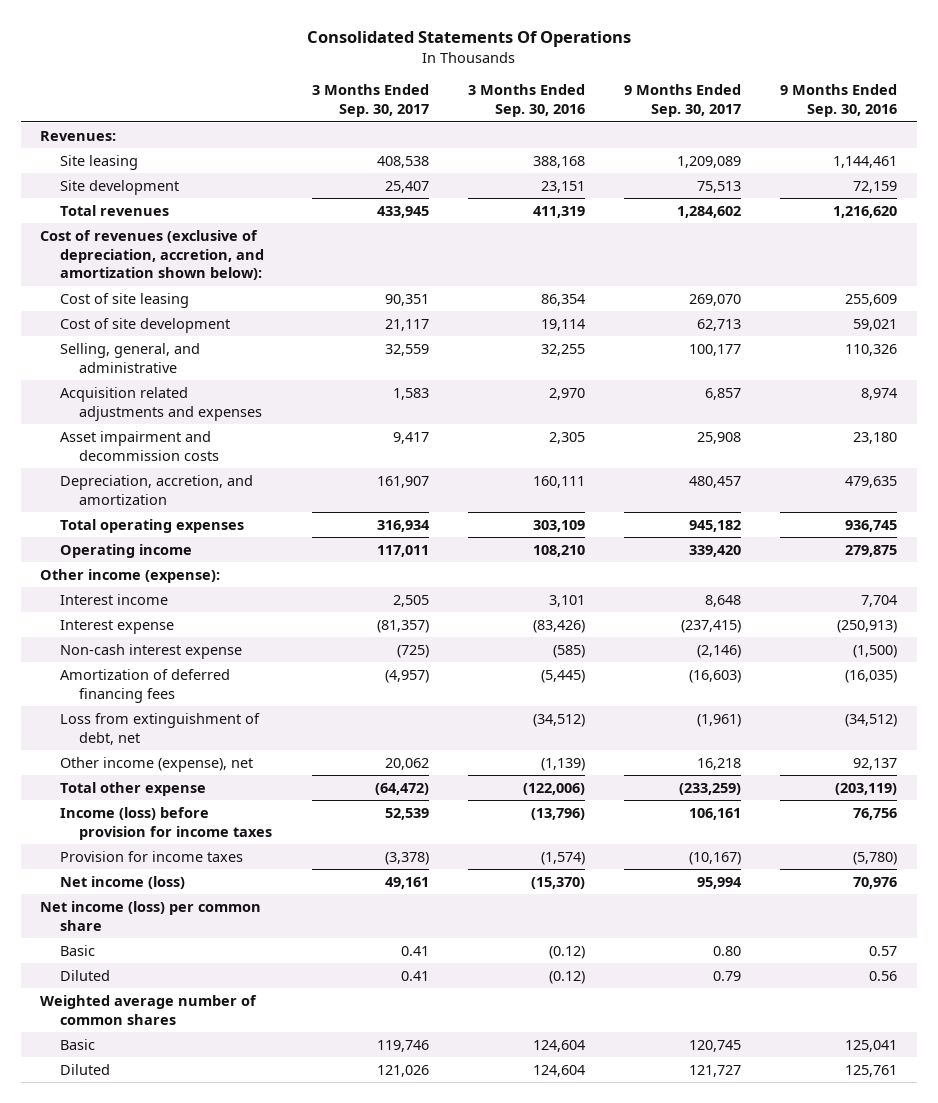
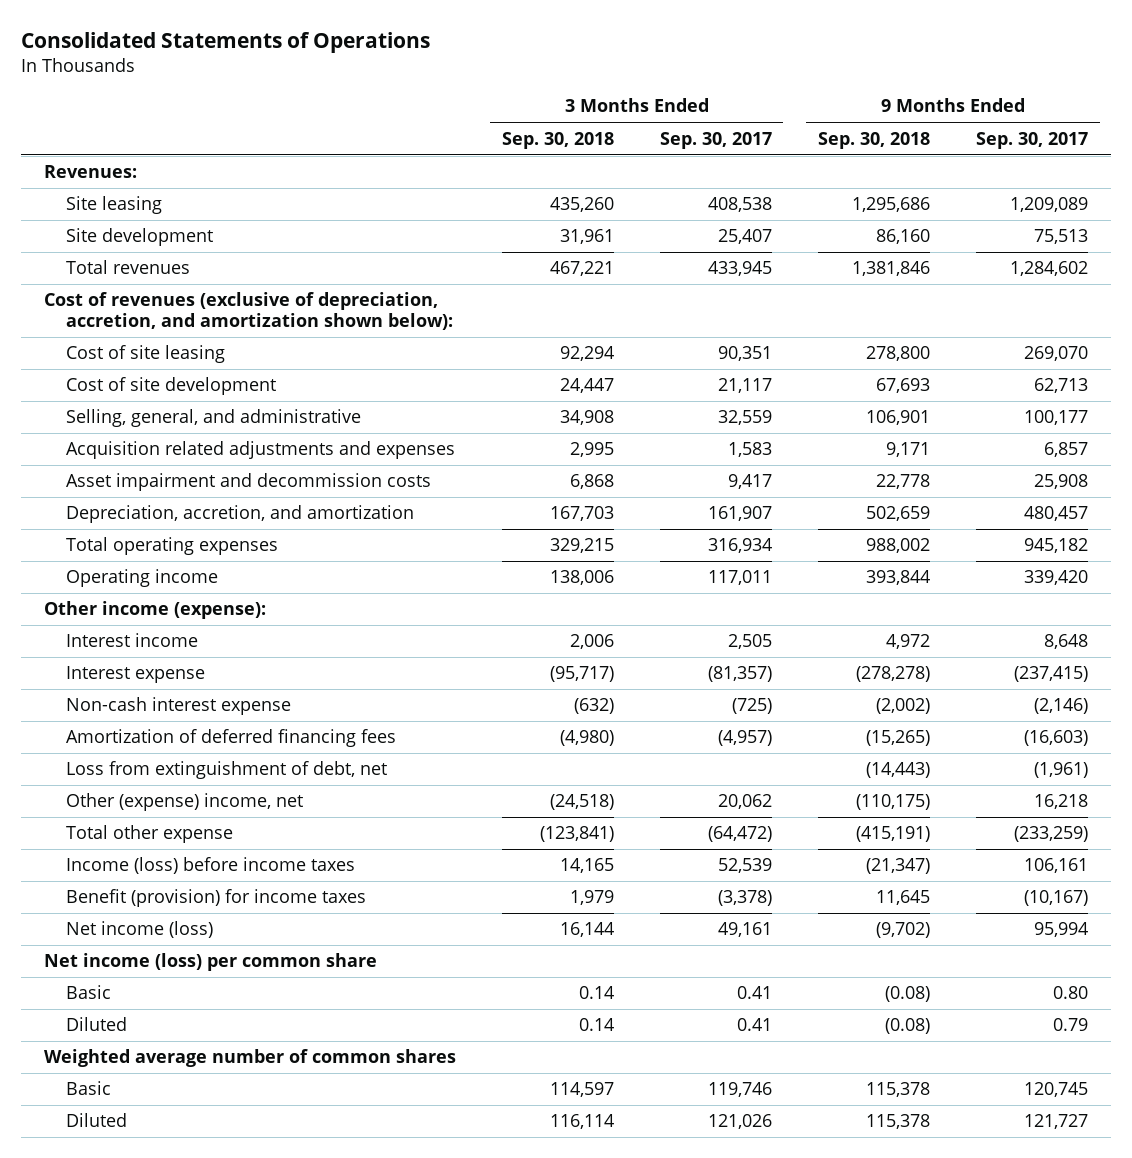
[306,31,631,48] Consolidated Statements Of Operations -> [20,32,430,54] Consolidated Statements of Operations
[467,84,585,118] 3 Months Ended Sep. 30, 2016 -> none
[780,84,898,118] 9 Months Ended Sep. 30, 2016 -> none
none -> [501,131,614,149] Sep. 30, 2018
none -> [817,131,930,149] Sep. 30, 2018
[59,756,253,772] Other income (expense), net -> [66,793,304,812] Other (expense) income, net
[59,806,273,840] Income (loss) before provision for income taxes -> [66,857,356,875] Income (loss) before income taxes
[59,850,243,862] Provision for income taxes -> [66,889,367,908] Benefit (provision) for income taxes

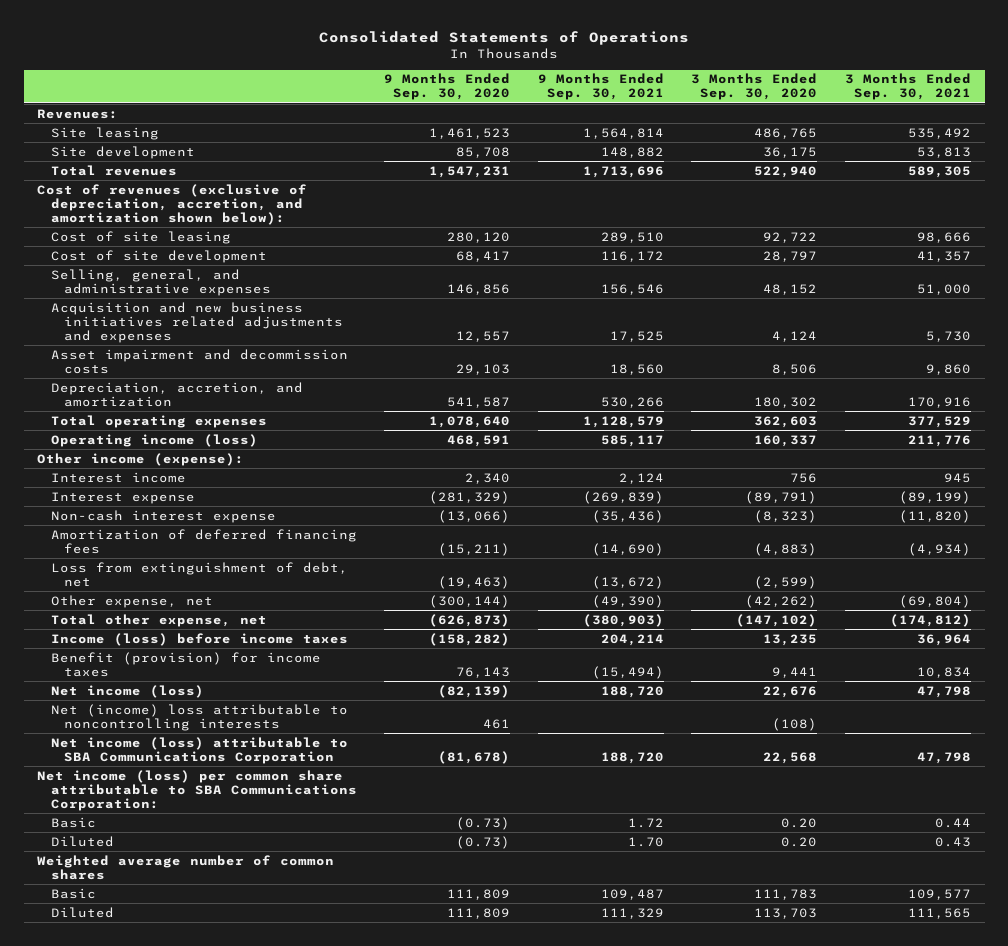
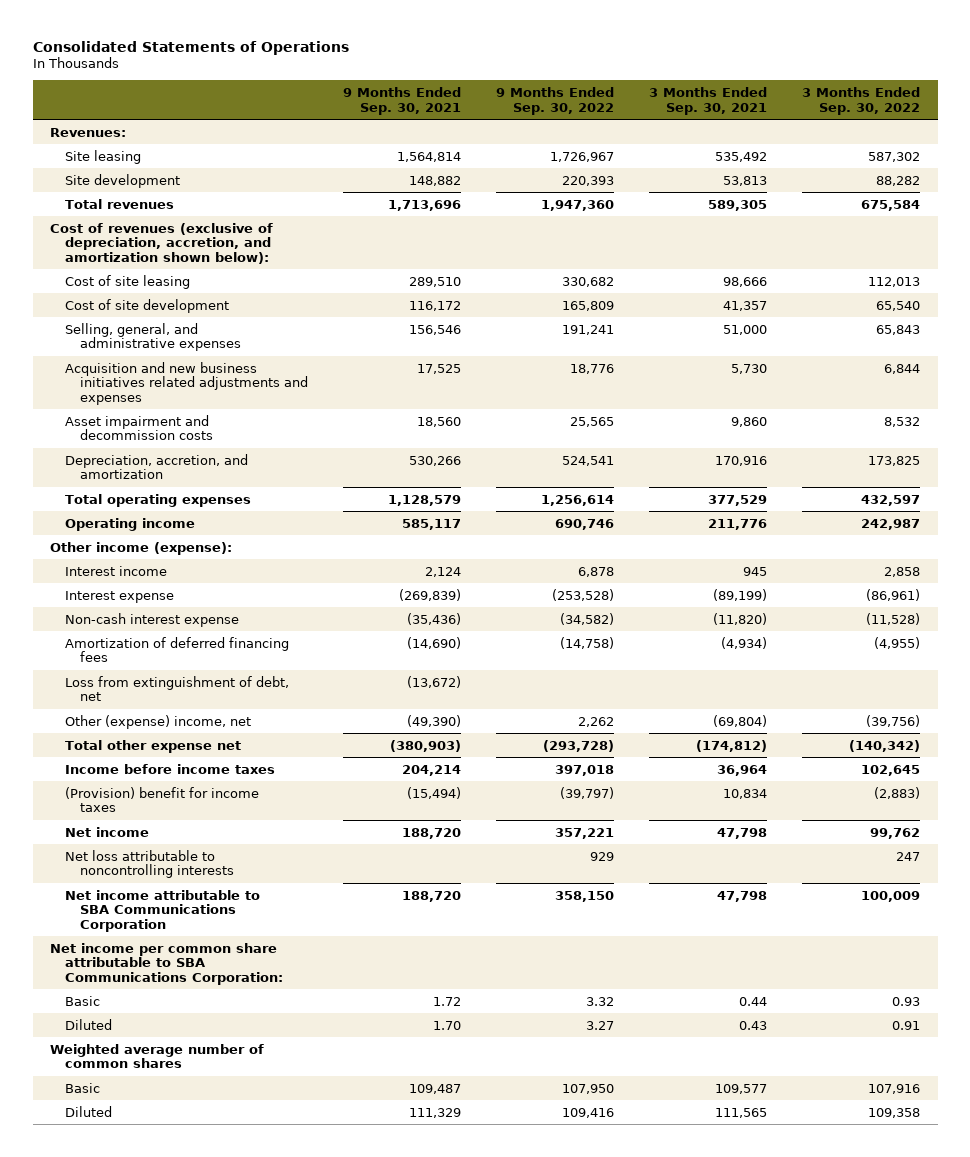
[384,73,511,101] 9 Months Ended Sep. 30, 2020 -> none
[691,73,818,101] 3 Months Ended Sep. 30, 2020 -> none
none -> [495,87,614,115] 9 Months Ended Sep. 30, 2022
none -> [802,87,921,115] 3 Months Ended Sep. 30, 2022
[50,433,258,447] Operating income (loss) -> [64,517,195,531] Operating income
[50,594,213,608] Other expense, net -> [64,714,251,729] Other (expense) income, net
[50,613,267,627] Total other expense, net -> [64,739,241,753] Total other expense net
[50,632,348,646] Income (loss) before income taxes -> [64,763,275,774] Income before income taxes
[50,651,321,677] Benefit (provision) for income taxes -> [64,786,259,813] (Provision) benefit for income taxes
[50,684,204,698] Net income (loss) -> [64,826,149,837] Net income
[50,703,348,731] Net (income) loss attributable to noncontrolling interests -> [64,849,234,879] Net loss attributable to noncontrolling interests
[50,736,348,764] Net income (loss) attributable to SBA Communications Corporation -> [64,889,260,932] Net income attributable to SBA Communications Corporation
[37,769,357,811] Net income (loss) per common share attributable to SBA Communications Corporation: -> [50,942,283,985] Net income per common share attributable to SBA Communications Corporation:

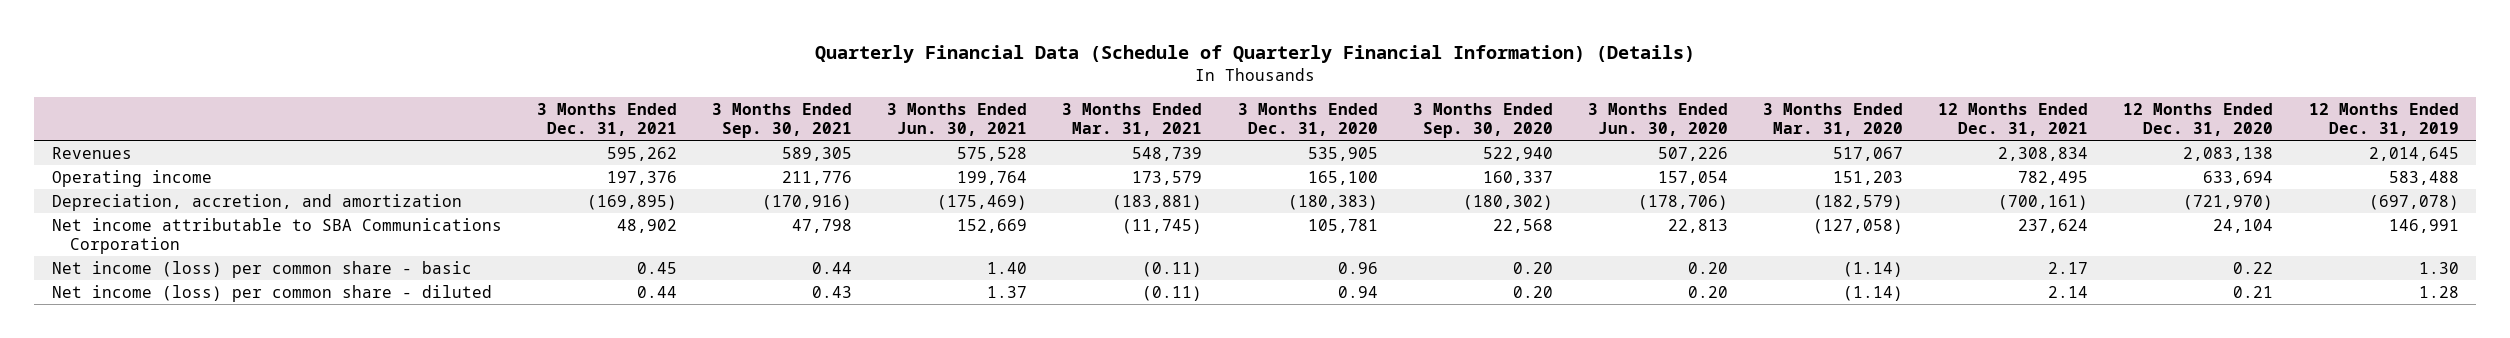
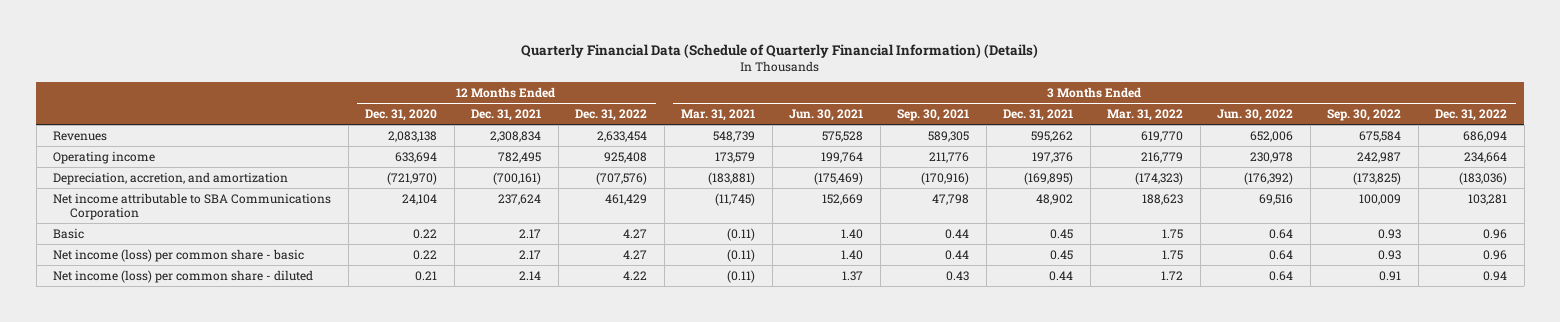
[1237,102,1378,136] 3 Months Ended Dec. 31, 2020 -> none
[1412,102,1553,138] 3 Months Ended Sep. 30, 2020 -> none
[1587,102,1728,136] 3 Months Ended Jun. 30, 2020 -> none
[1763,102,1904,136] 3 Months Ended Mar. 31, 2020 -> none
[2308,102,2459,136] 12 Months Ended Dec. 31, 2019 -> none
none -> [575,109,648,122] Dec. 31, 2022
none -> [1107,109,1184,122] Mar. 31, 2022
none -> [1217,109,1294,122] Jun. 30, 2022
none -> [1327,109,1402,122] Sep. 30, 2022
none -> [1435,109,1508,122] Dec. 31, 2022
none -> [53,227,85,239] Basic

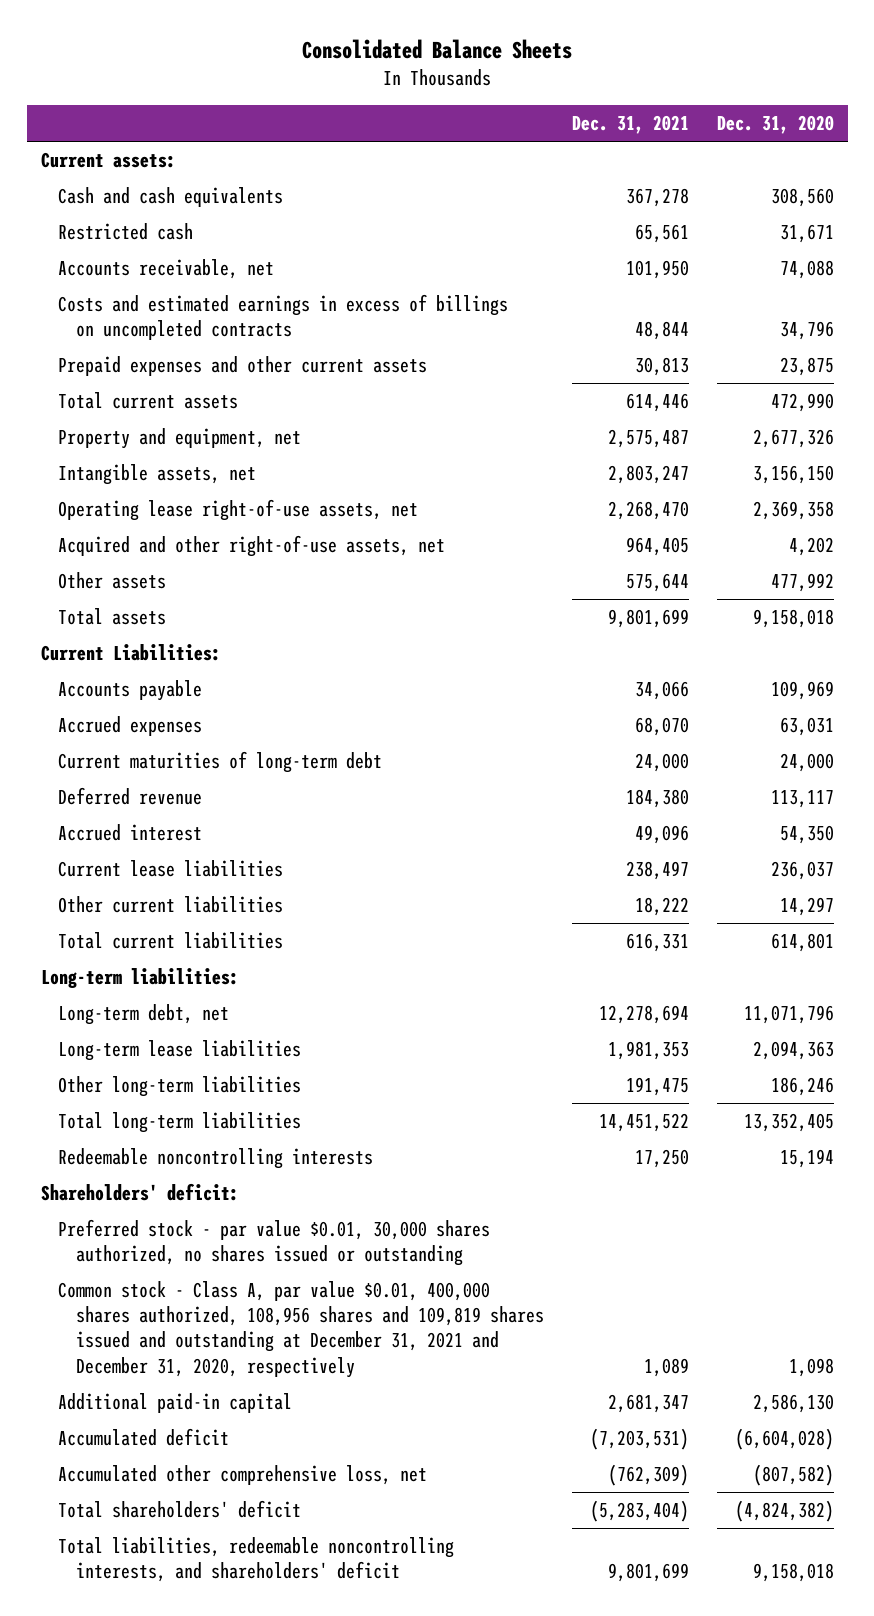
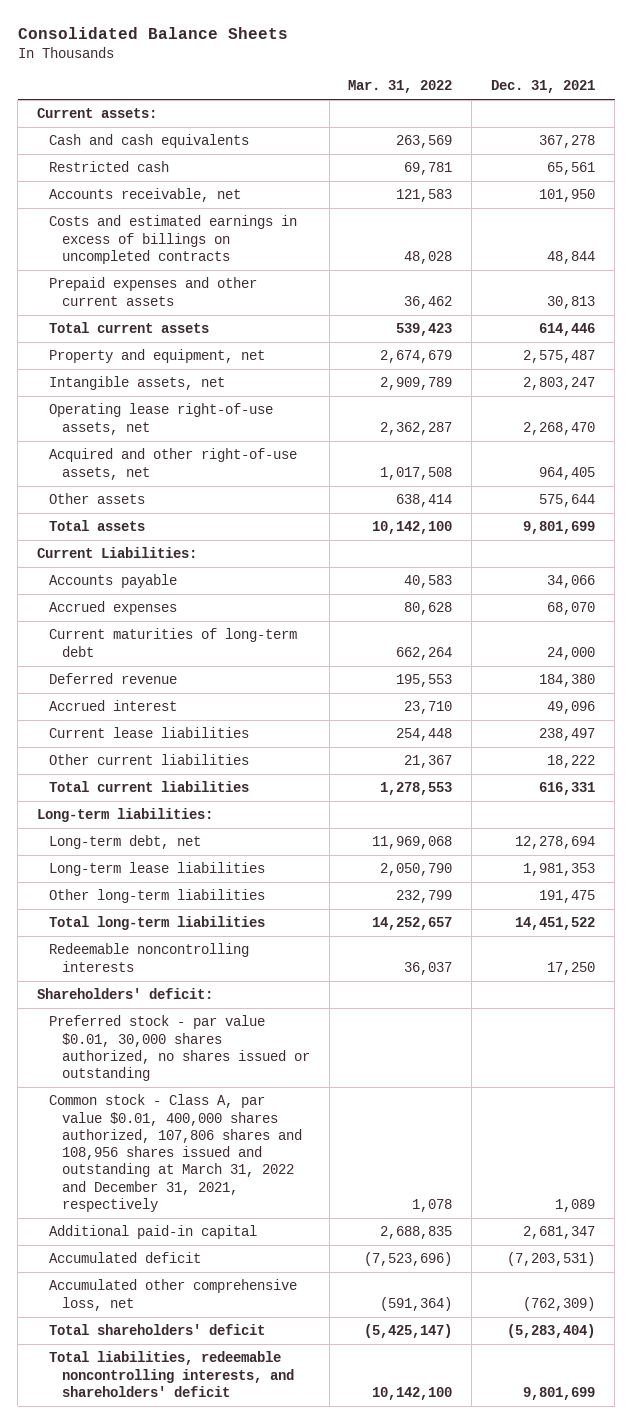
[716,115,834,135] Dec. 31, 2020 -> none
none -> [348,80,453,94] Mar. 31, 2022
[58,1281,544,1378] Common stock - Class A, par value $0.01, 400,000 shares authorized, 108,956 shares and 109,819 shares issued and outstanding at December 31, 2021 and December 31, 2020, respectively -> [49,1094,302,1212] Common stock - Class A, par value $0.01, 400,000 shares authorized, 107,806 shares and 108,956 shares issued and outstanding at March 31, 2022 and December 31, 2021, respectively

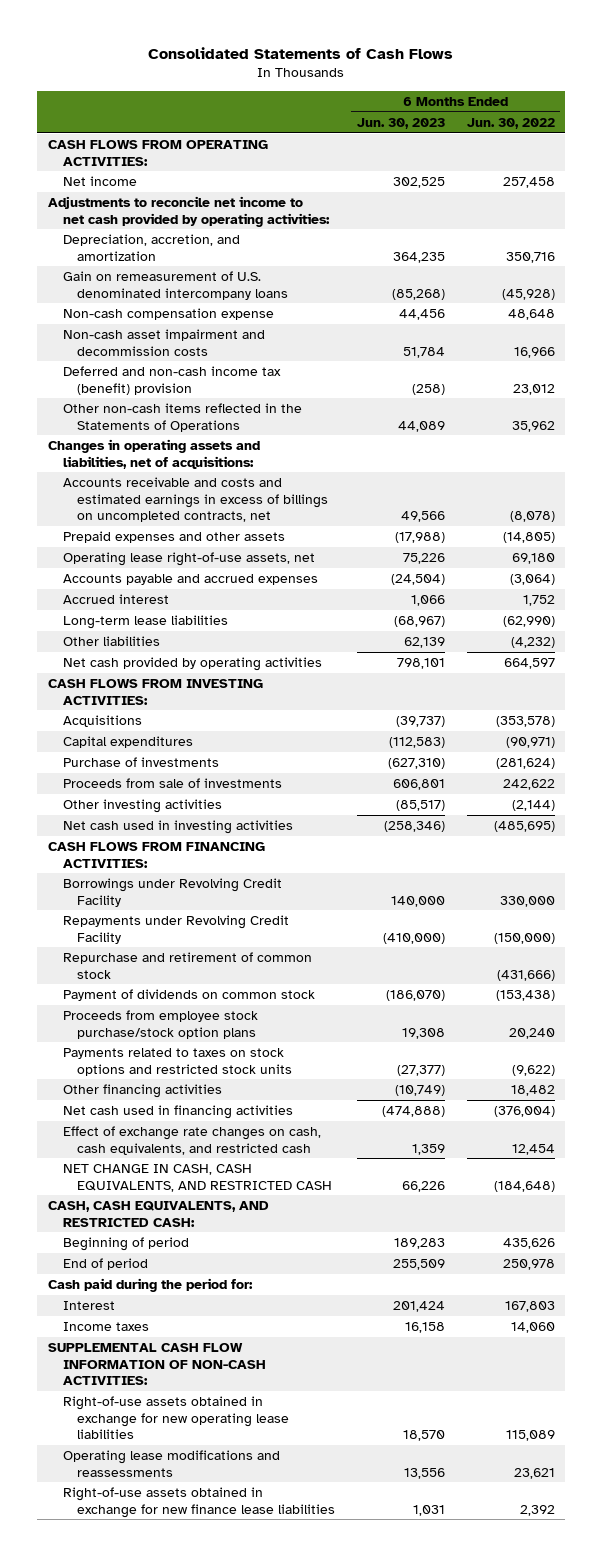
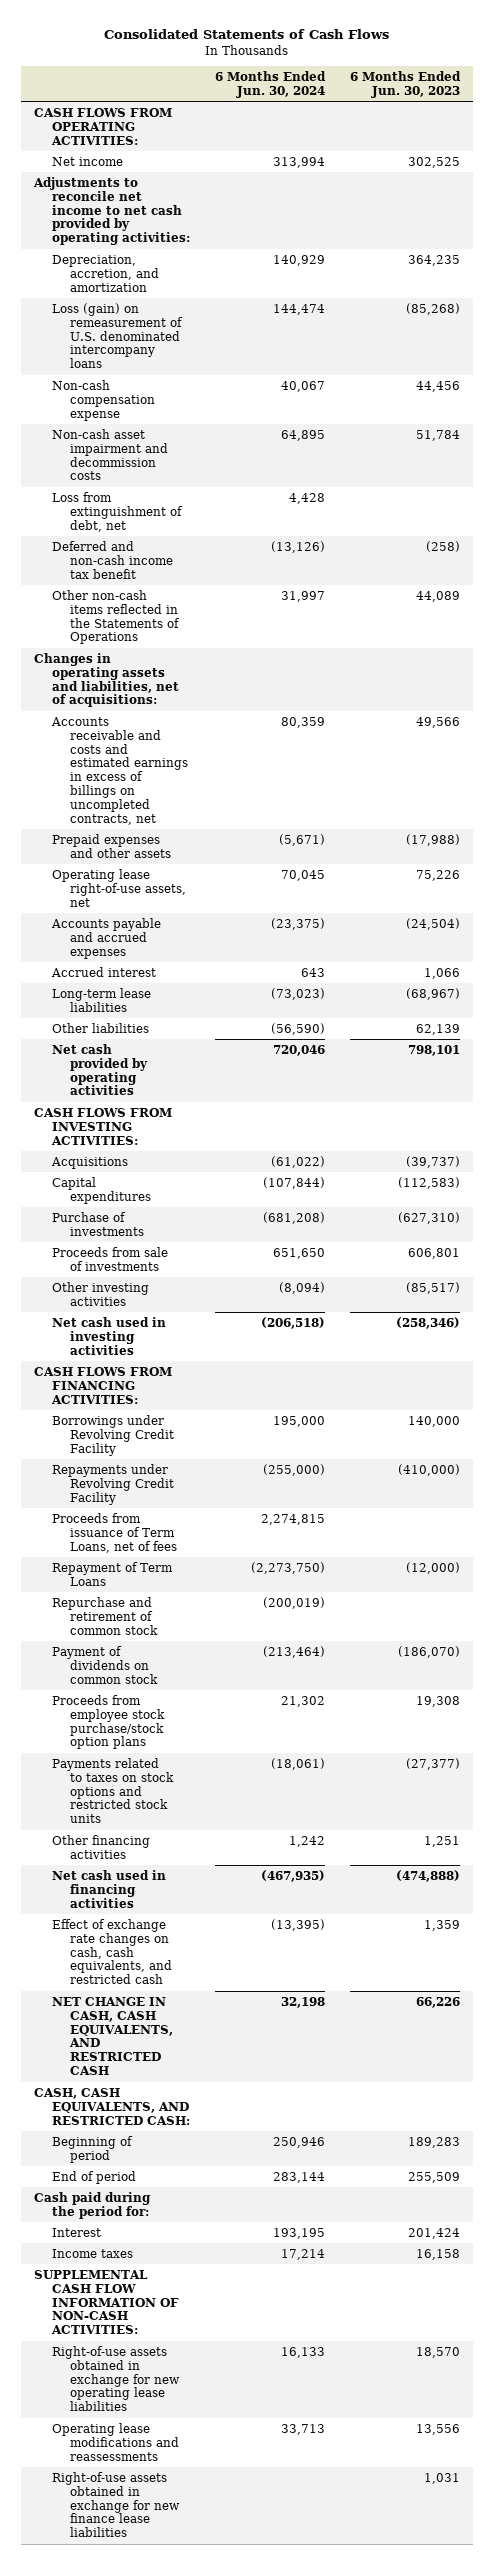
[466,117,555,129] Jun. 30, 2022 -> none
none -> [214,70,326,98] 6 Months Ended Jun. 30, 2024
[62,271,288,300] Gain on remeasurement of U.S. denominated intercompany loans -> [51,302,183,369] Loss (gain) on remeasurement of U.S. denominated intercompany loans
none -> [51,491,183,532] Loss from extinguishment of debt, net
[62,366,281,395] Deferred and non-cash income tax (benefit) provision -> [51,540,173,579] Deferred and non-cash income tax benefit
none -> [51,1512,177,1553] Proceeds from issuance of Term Loans, net of fees
none -> [51,1561,173,1586] Repayment of Term Loans
[394,1085,445,1097] (10,749) -> [424,1835,461,1847] 1,251

